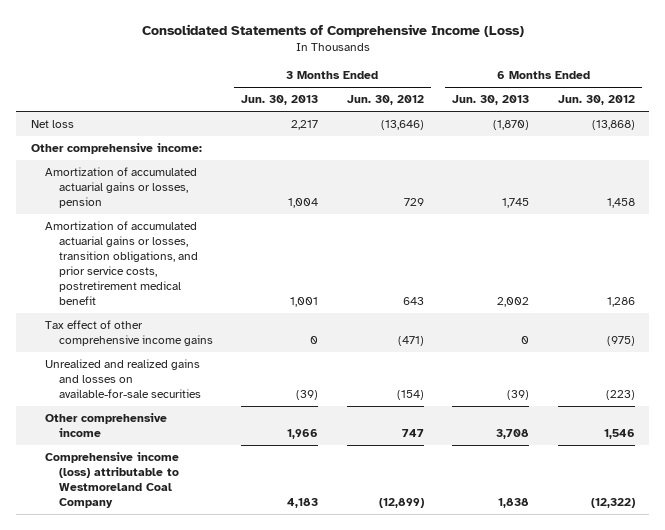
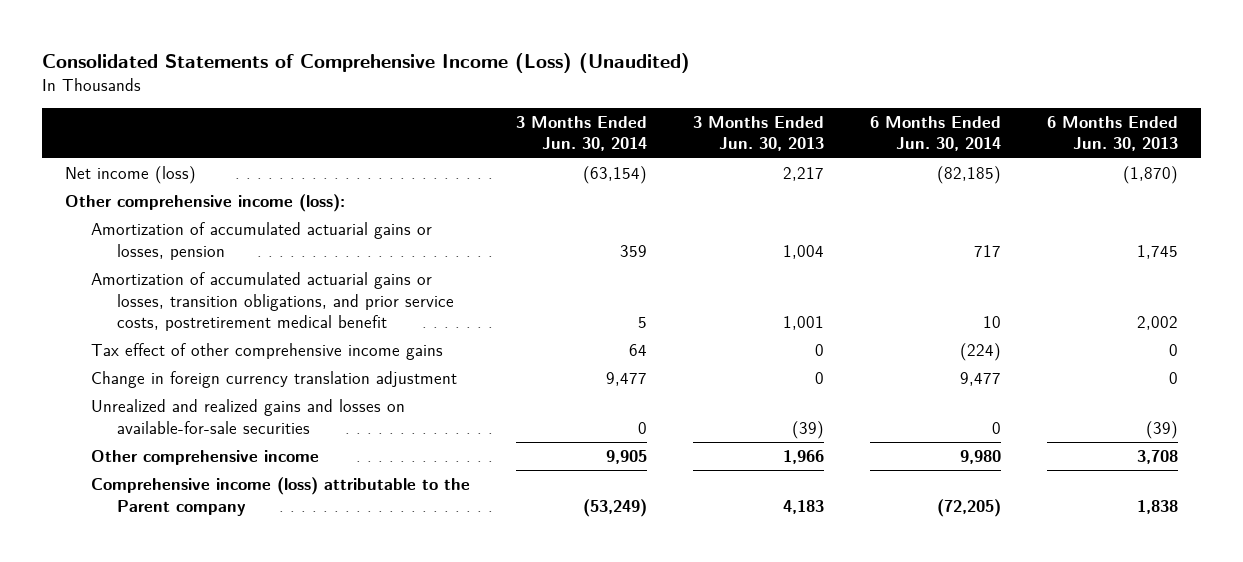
[141,23,524,37] Consolidated Statements of Comprehensive Income (Loss) -> [41,53,690,74] Consolidated Statements of Comprehensive Income (Loss) (Unaudited)
[346,95,424,106] Jun. 30, 2012 -> none
[557,95,635,106] Jun. 30, 2012 -> none
none -> [516,115,648,152] 3 Months Ended Jun. 30, 2014
none -> [870,115,1002,152] 6 Months Ended Jun. 30, 2014
[30,120,74,129] Net loss -> [64,166,196,185] Net income (loss)
[30,143,202,155] Other comprehensive income: -> [64,194,345,213] Other comprehensive income (loss):
none -> [91,371,458,389] Change in foreign currency translation adjustment
[44,452,179,509] Comprehensive income (loss) attributable to Westmoreland Coal Company -> [91,477,471,516] Comprehensive income (loss) attributable to the Parent company

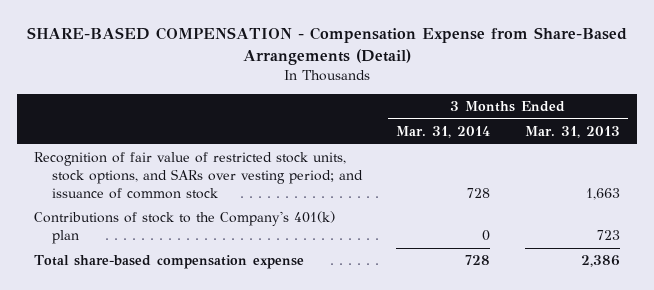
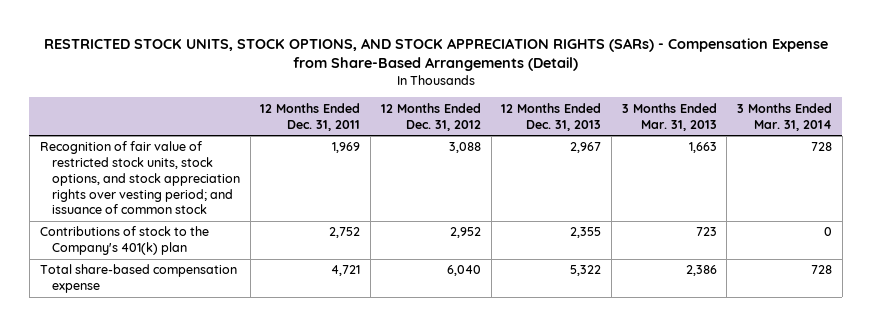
[27,26,628,65] SHARE-BASED COMPENSATION - Compensation Expense from Share-Based Arrangements (Detail) -> [43,37,828,72] RESTRICTED STOCK UNITS, STOCK OPTIONS, AND STOCK APPRECIATION RIGHTS (SARs) - Compensation Expense from Share-Based Arrangements (Detail)
none -> [260,102,361,131] 12 Months Ended Dec. 31, 2011
none -> [380,102,481,131] 12 Months Ended Dec. 31, 2012
none -> [501,102,602,131] 12 Months Ended Dec. 31, 2013
[34,152,363,199] Recognition of fair value of restricted stock units, stock options, and SARs over vesting period; and issuance of common stock -> [39,141,241,215] Recognition of fair value of restricted stock units, stock options, and stock appreciation rights over vesting period; and issuance of common stock

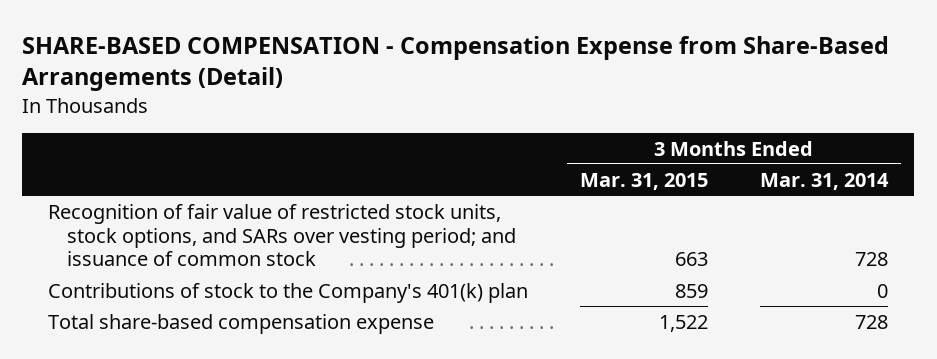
[43,37,828,72] RESTRICTED STOCK UNITS, STOCK OPTIONS, AND STOCK APPRECIATION RIGHTS (SARs) - Compensation Expense from Share-Based Arrangements (Detail) -> [22,35,890,92] SHARE-BASED COMPENSATION - Compensation Expense from Share-Based Arrangements (Detail)
[260,102,361,131] 12 Months Ended Dec. 31, 2011 -> none
[380,102,481,131] 12 Months Ended Dec. 31, 2012 -> none
[501,102,602,131] 12 Months Ended Dec. 31, 2013 -> none
[621,102,717,131] 3 Months Ended Mar. 31, 2013 -> none
none -> [580,172,709,190] Mar. 31, 2015
[39,141,241,215] Recognition of fair value of restricted stock units, stock options, and stock appreciation rights over vesting period; and issuance of common stock -> [48,203,517,267] Recognition of fair value of restricted stock units, stock options, and SARs over vesting period; and issuance of common stock

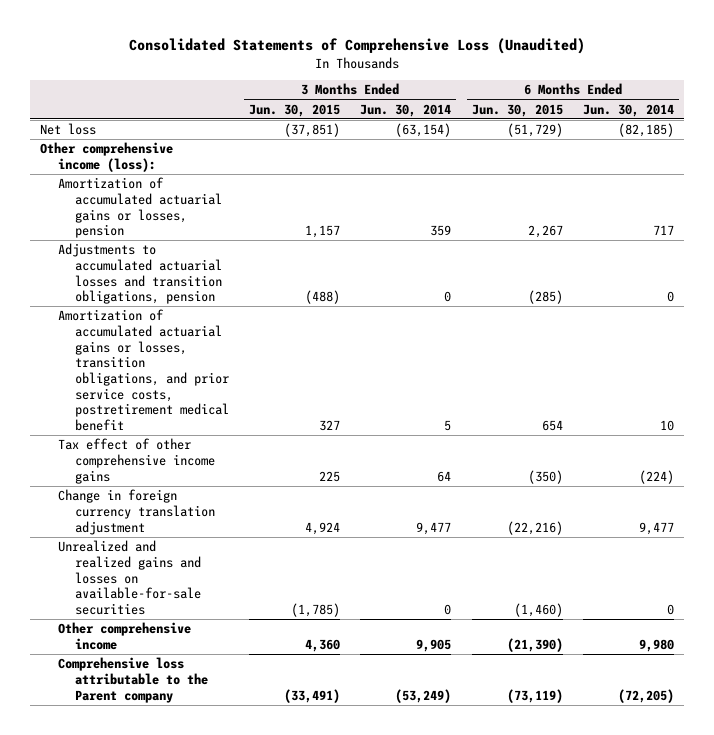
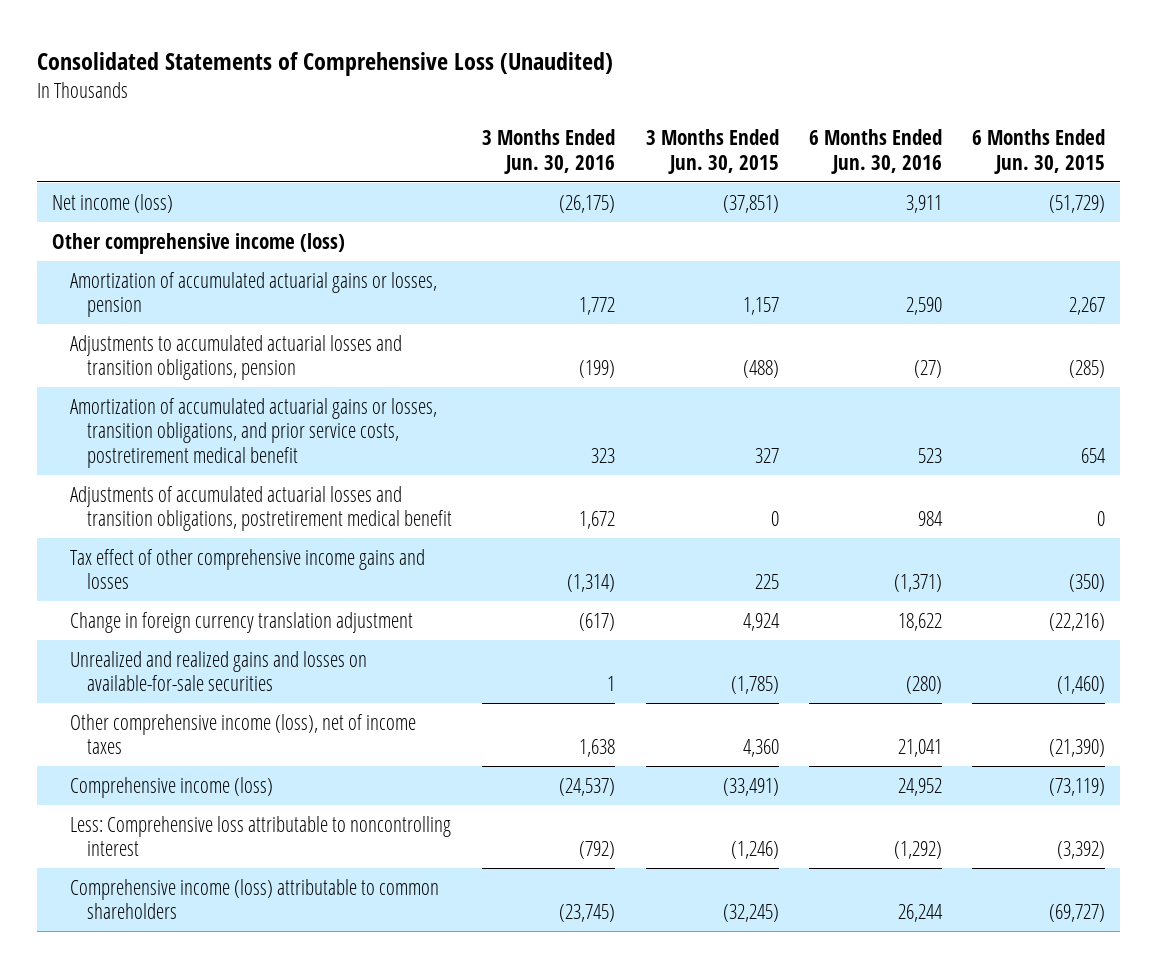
[360,103,452,117] Jun. 30, 2014 -> none
[582,103,674,117] Jun. 30, 2014 -> none
none -> [482,129,616,174] 3 Months Ended Jun. 30, 2016
none -> [808,129,942,174] 6 Months Ended Jun. 30, 2016
[40,123,97,136] Net loss -> [52,193,174,213] Net income (loss)
[40,142,174,172] Other comprehensive income (loss): -> [52,232,346,254] Other comprehensive income (loss)
none -> [69,485,453,532] Adjustments of accumulated actuarial losses and transition obligations, postretirement medical benefit
[57,438,215,484] Tax effect of other comprehensive income gains -> [69,548,425,590] Tax effect of other comprehensive income gains and losses
[57,622,191,650] Other comprehensive income -> [69,713,416,755] Other comprehensive income (loss), net of income taxes
[57,657,208,703] Comprehensive loss attributable to the Parent company -> [69,776,273,798] Comprehensive income (loss)
none -> [69,815,451,857] Less: Comprehensive loss attributable to noncontrolling interest
none -> [69,878,439,920] Comprehensive income (loss) attributable to common shareholders

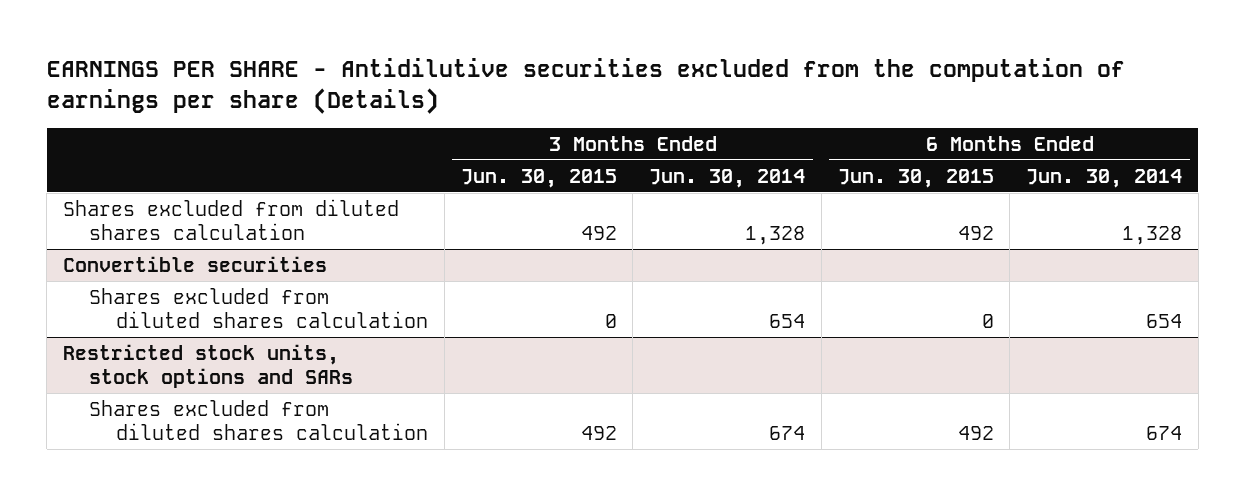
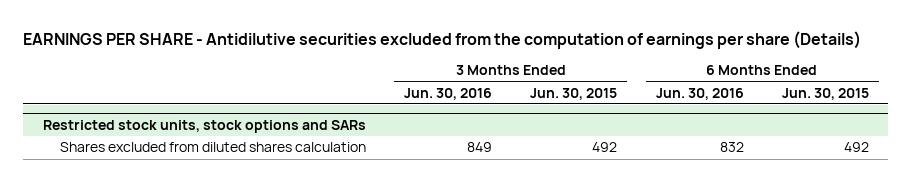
[649,168,806,188] Jun. 30, 2014 -> none
[1026,168,1183,188] Jun. 30, 2014 -> none
none -> [404,87,493,100] Jun. 30, 2016
none -> [655,87,744,100] Jun. 30, 2016
[62,198,399,241] Shares excluded from diluted shares calculation -> none
[62,255,327,272] Convertible securities -> none
[89,287,428,329] Shares excluded from diluted shares calculation -> none

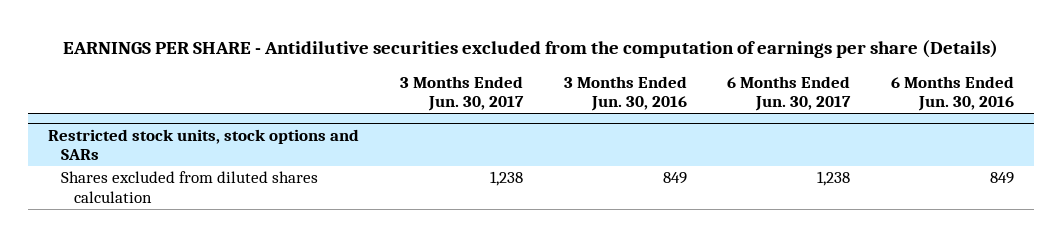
[530,87,618,100] Jun. 30, 2015 -> none
[782,87,870,100] Jun. 30, 2015 -> none
none -> [399,75,524,112] 3 Months Ended Jun. 30, 2017
none -> [727,75,852,112] 6 Months Ended Jun. 30, 2017
[719,142,744,153] 832 -> [989,172,1014,185] 849

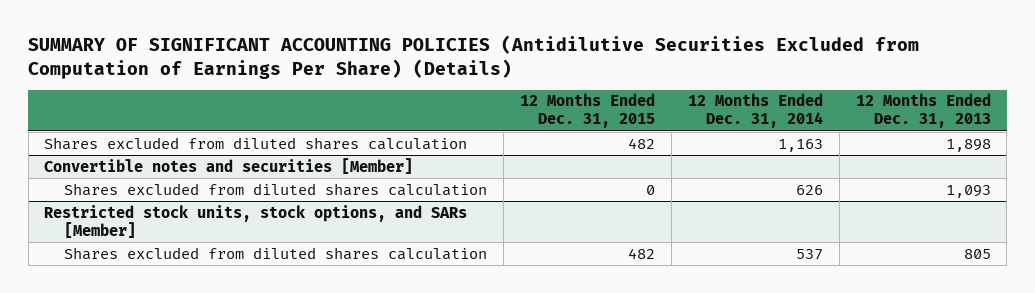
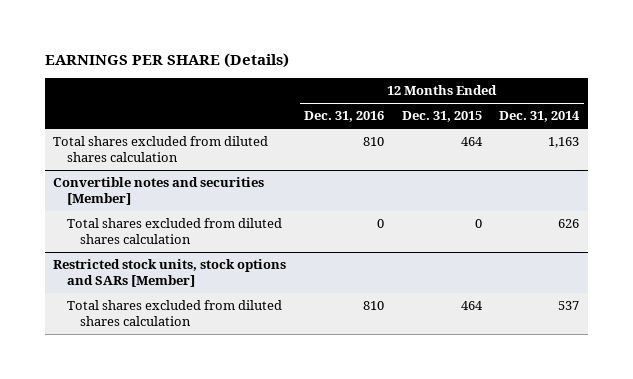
[28,35,920,79] SUMMARY OF SIGNIFICANT ACCOUNTING POLICIES (Antidilutive Securities Excluded from Computation of Earnings Per Share) (Details) -> [44,52,289,68] EARNINGS PER SHARE (Details)
[855,93,991,129] 12 Months Ended Dec. 31, 2013 -> none
none -> [304,111,385,123] Dec. 31, 2016
[44,136,468,150] Shares excluded from diluted shares calculation -> [53,136,269,162] Total shares excluded from diluted shares calculation
[627,137,655,149] 482 -> [460,137,483,147] 464
[64,182,488,196] Shares excluded from diluted shares calculation -> [66,218,282,244] Total shares excluded from diluted shares calculation
[44,204,468,238] Restricted stock units, stock options, and SARs [Member] -> [53,259,287,287] Restricted stock units, stock options and SARs [Member]
[64,246,488,260] Shares excluded from diluted shares calculation -> [66,300,282,326] Total shares excluded from diluted shares calculation
[627,247,655,259] 482 -> [460,301,483,311] 464

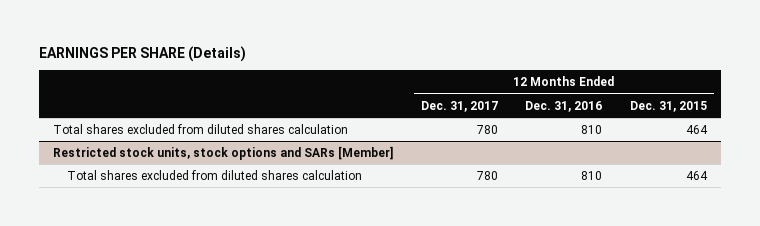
[499,111,581,123] Dec. 31, 2014 -> none
none -> [420,100,498,112] Dec. 31, 2017
[53,177,265,205] Convertible notes and securities [Member] -> none
[66,218,282,244] Total shares excluded from diluted shares calculation -> none

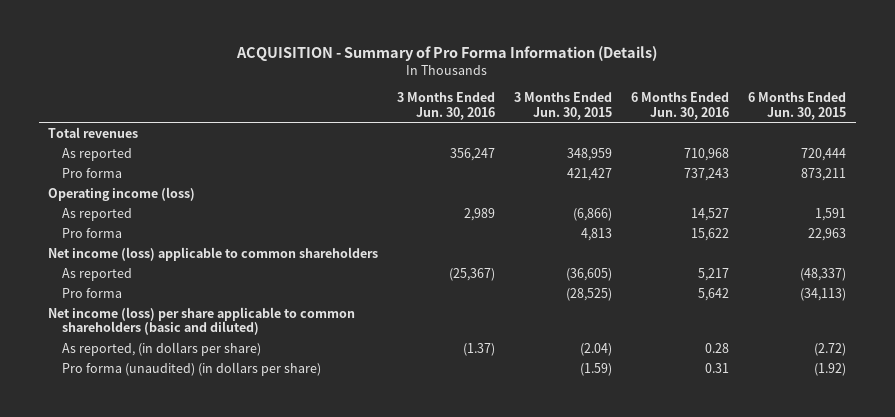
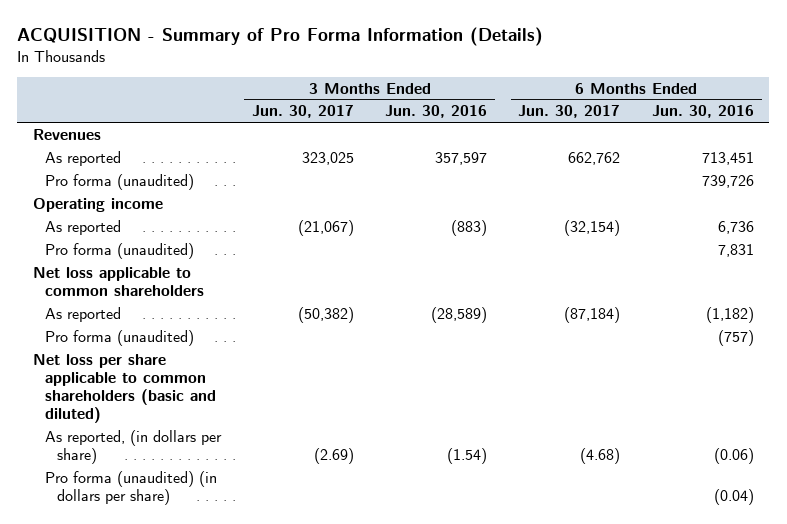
[514,91,613,120] 3 Months Ended Jun. 30, 2015 -> none
[748,91,847,120] 6 Months Ended Jun. 30, 2015 -> none
none -> [252,105,355,119] Jun. 30, 2017
none -> [518,105,621,119] Jun. 30, 2017
[48,126,139,138] Total revenues -> [32,128,101,140] Revenues
[450,147,496,161] 356,247 -> [435,151,488,165] 357,597
[684,147,730,161] 710,968 -> [701,151,754,165] 713,451
[62,167,123,178] Pro forma -> [44,173,194,190] Pro forma (unaudited)
[684,167,730,181] 737,243 -> [701,174,754,188] 739,726
[48,186,196,201] Operating income (loss) -> [32,197,163,212] Operating income
[464,207,496,221] 2,989 -> [451,219,488,236] (883)
[691,207,730,221] 14,527 -> [717,220,754,234] 6,736
[62,227,123,238] Pro forma -> [44,242,194,259] Pro forma (unaudited)
[691,227,730,241] 15,622 -> [717,243,754,257] 7,831
[48,246,379,261] Net income (loss) applicable to common shareholders -> [32,266,204,296] Net loss applicable to common shareholders
[449,267,496,281] (25,367) -> [431,306,488,323] (28,589)
[698,267,730,281] 5,217 -> [705,306,754,323] (1,182)
[62,287,123,298] Pro forma -> [44,329,194,346] Pro forma (unaudited)
[698,287,730,301] 5,642 -> [717,329,754,346] (757)
[48,306,356,336] Net income (loss) per share applicable to common shareholders (basic and diluted) -> [32,353,216,424] Net loss per share applicable to common shareholders (basic and diluted)
[463,342,496,356] (1.37) -> [447,447,488,464] (1.54)
[705,342,730,353] 0.28 -> [713,447,754,464] (0.06)
[705,362,730,373] 0.31 -> [713,488,754,505] (0.04)

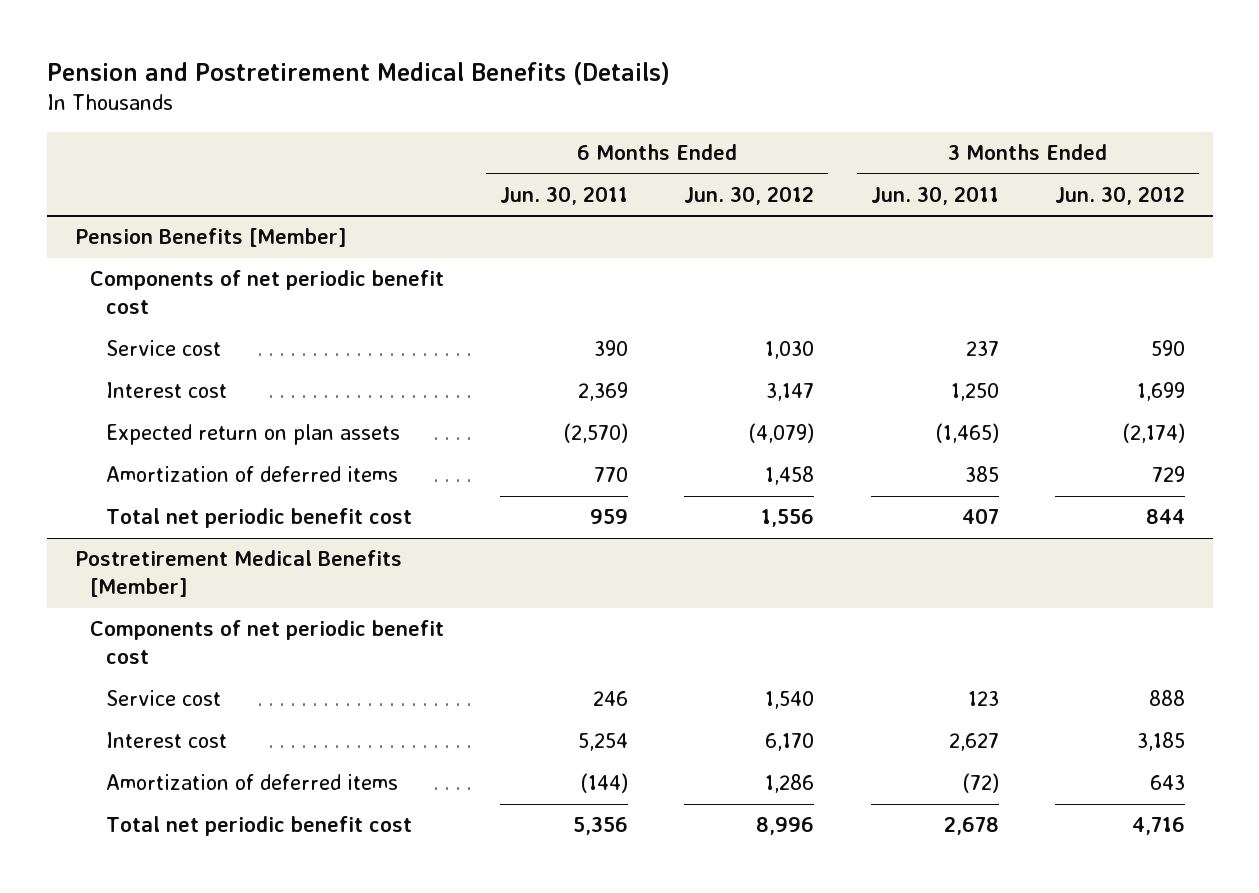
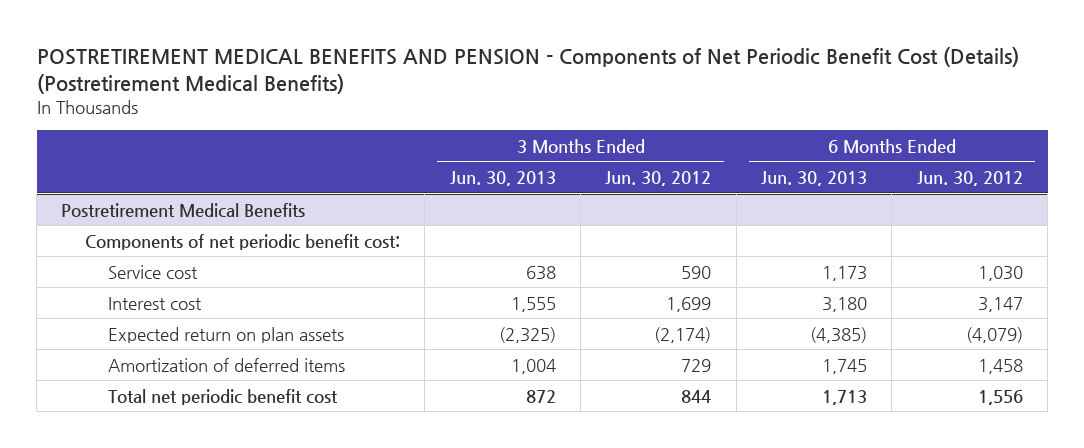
[46,61,670,85] Pension and Postretirement Medical Benefits (Details) -> [36,47,1019,94] POSTRETIREMENT MEDICAL BENEFITS AND PENSION - Components of Net Periodic Benefit Cost (Details) (Postretirement Medical Benefits)
[500,185,629,205] Jun. 30, 2011 -> none
[870,185,999,205] Jun. 30, 2011 -> none
none -> [449,171,556,187] Jun. 30, 2013
none -> [761,171,868,187] Jun. 30, 2013
[74,228,347,248] Pension Benefits [Member] -> none
none -> [61,202,306,218] Postretirement Medical Benefits
[90,270,445,315] Components of net periodic benefit cost -> [84,233,400,250] Components of net periodic benefit cost:
[74,550,402,598] Postretirement Medical Benefits [Member] -> none
[90,620,445,665] Components of net periodic benefit cost -> none
[105,690,221,707] Service cost -> none
[105,732,227,749] Interest cost -> none
[105,774,398,791] Amortization of deferred items -> none
[105,816,412,837] Total net periodic benefit cost -> none

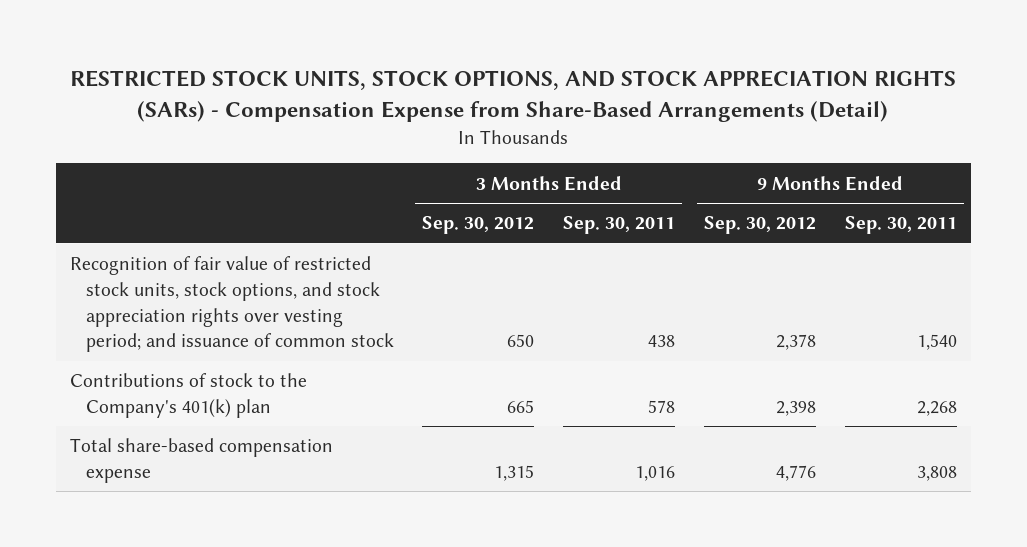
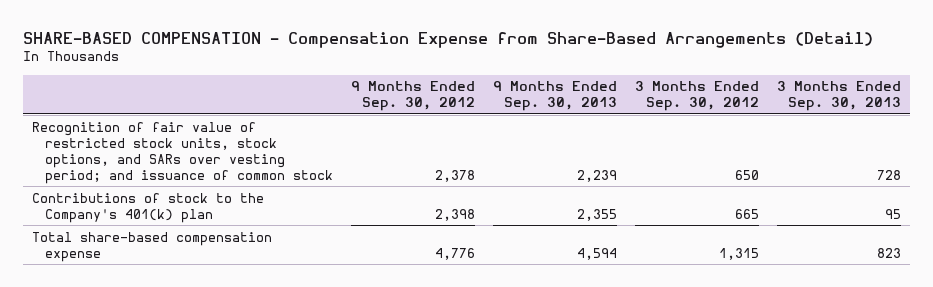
[70,70,957,122] RESTRICTED STOCK UNITS, STOCK OPTIONS, AND STOCK APPRECIATION RIGHTS (SARs) - Compensation Expense from Share-Based Arrangements (Detail) -> [23,31,874,48] SHARE-BASED COMPENSATION - Compensation Expense from Share-Based Arrangements (Detail)
[563,216,676,235] Sep. 30, 2011 -> none
[844,216,957,235] Sep. 30, 2011 -> none
none -> [492,81,617,112] 9 Months Ended Sep. 30, 2013
none -> [776,81,901,112] 3 Months Ended Sep. 30, 2013
[70,256,394,353] Recognition of fair value of restricted stock units, stock options, and stock appreciation rights over vesting period; and issuance of common stock -> [32,121,333,184] Recognition of fair value of restricted stock units, stock options, and SARs over vesting period; and issuance of common stock

